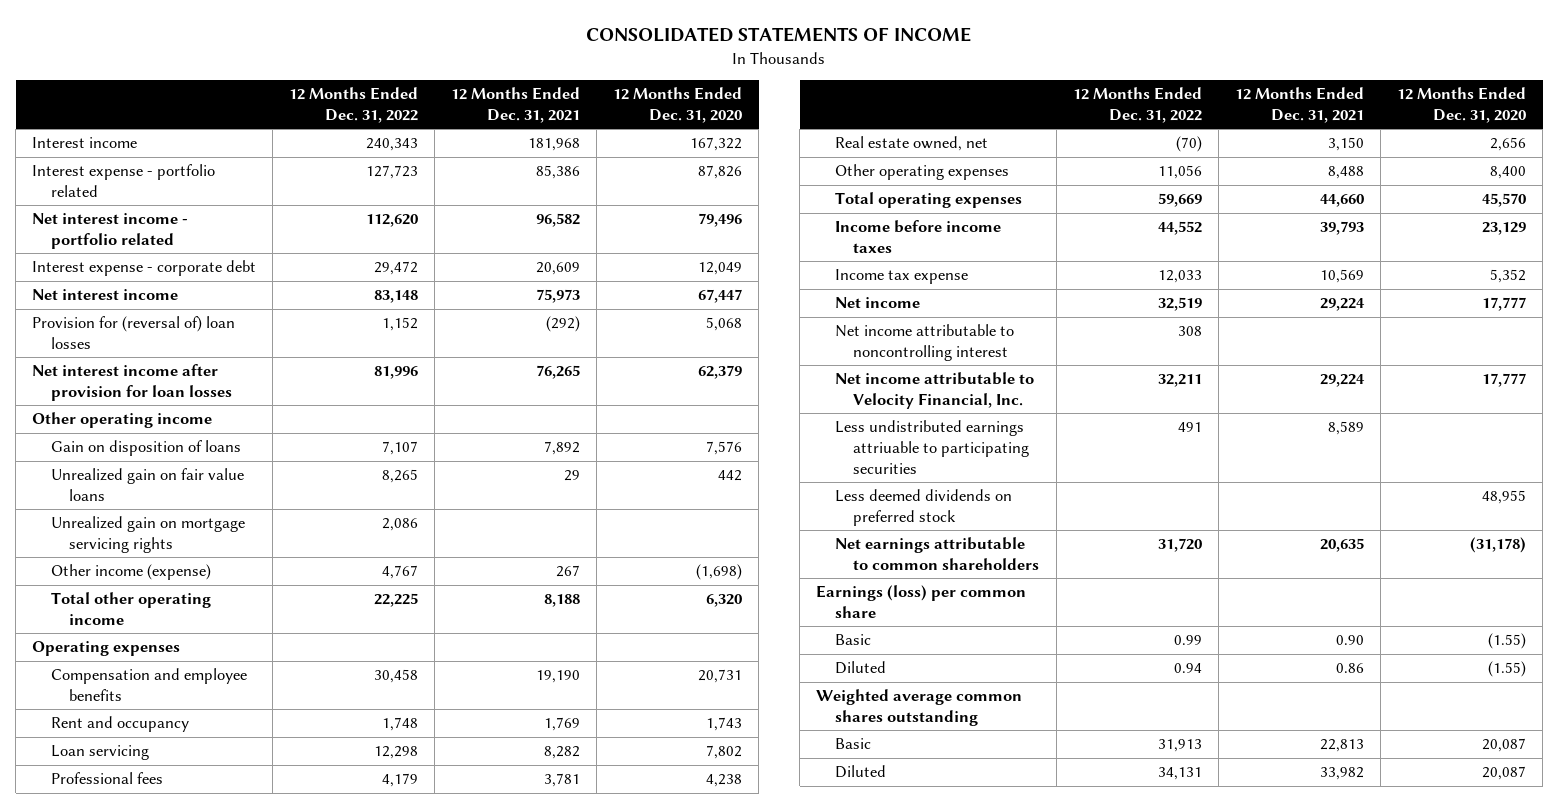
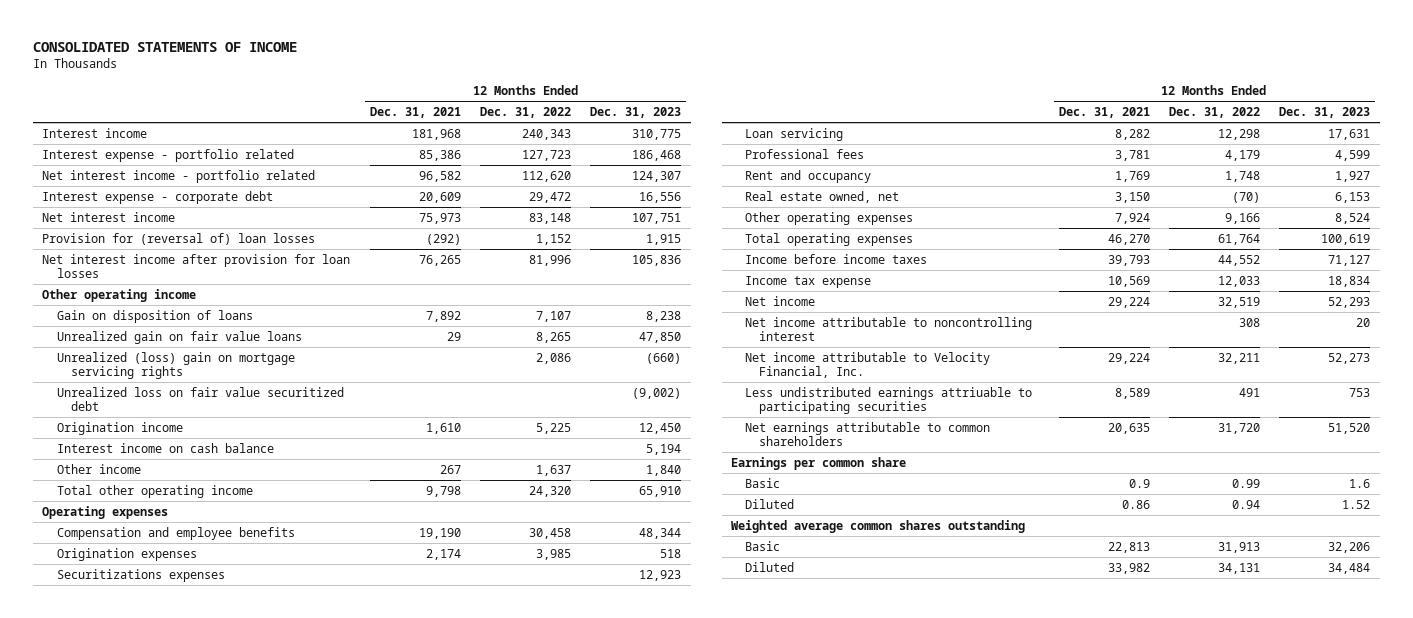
[613,87,743,123] 12 Months Ended Dec. 31, 2020 -> none
none -> [590,107,682,119] Dec. 31, 2023
[50,516,245,554] Unrealized gain on mortgage servicing rights -> [56,351,295,380] Unrealized (loss) gain on mortgage servicing rights
none -> [56,386,344,412] Unrealized loss on fair value securitized debt
none -> [56,421,183,435] Origination income
none -> [56,442,274,453] Interest income on cash balance
[50,564,211,581] Other income (expense) -> [56,463,141,474] Other income
[382,565,419,580] 4,767 -> [536,464,572,476] 1,637
[374,593,419,608] 22,225 -> [529,485,572,497] 24,320
[544,594,581,608] 8,188 -> [425,485,461,497] 9,798
none -> [56,547,197,561] Origination expenses
none -> [56,568,225,582] Securitizations expenses
[50,716,189,733] Rent and occupancy -> [745,169,872,183] Rent and occupancy
[1158,165,1203,180] 11,056 -> [1224,212,1260,224] 9,166
[1328,166,1365,180] 8,488 -> [1114,212,1150,224] 7,924
[1158,193,1203,208] 59,669 -> [1217,233,1260,245] 61,764
[1320,194,1365,208] 44,660 -> [1107,233,1150,245] 46,270
[834,489,1012,527] Less deemed dividends on preferred stock -> none
[816,585,1027,619] Earnings (loss) per common share -> [731,456,907,470] Earnings per common share
[1336,635,1365,646] 0.90 -> [1128,478,1150,488] 0.9

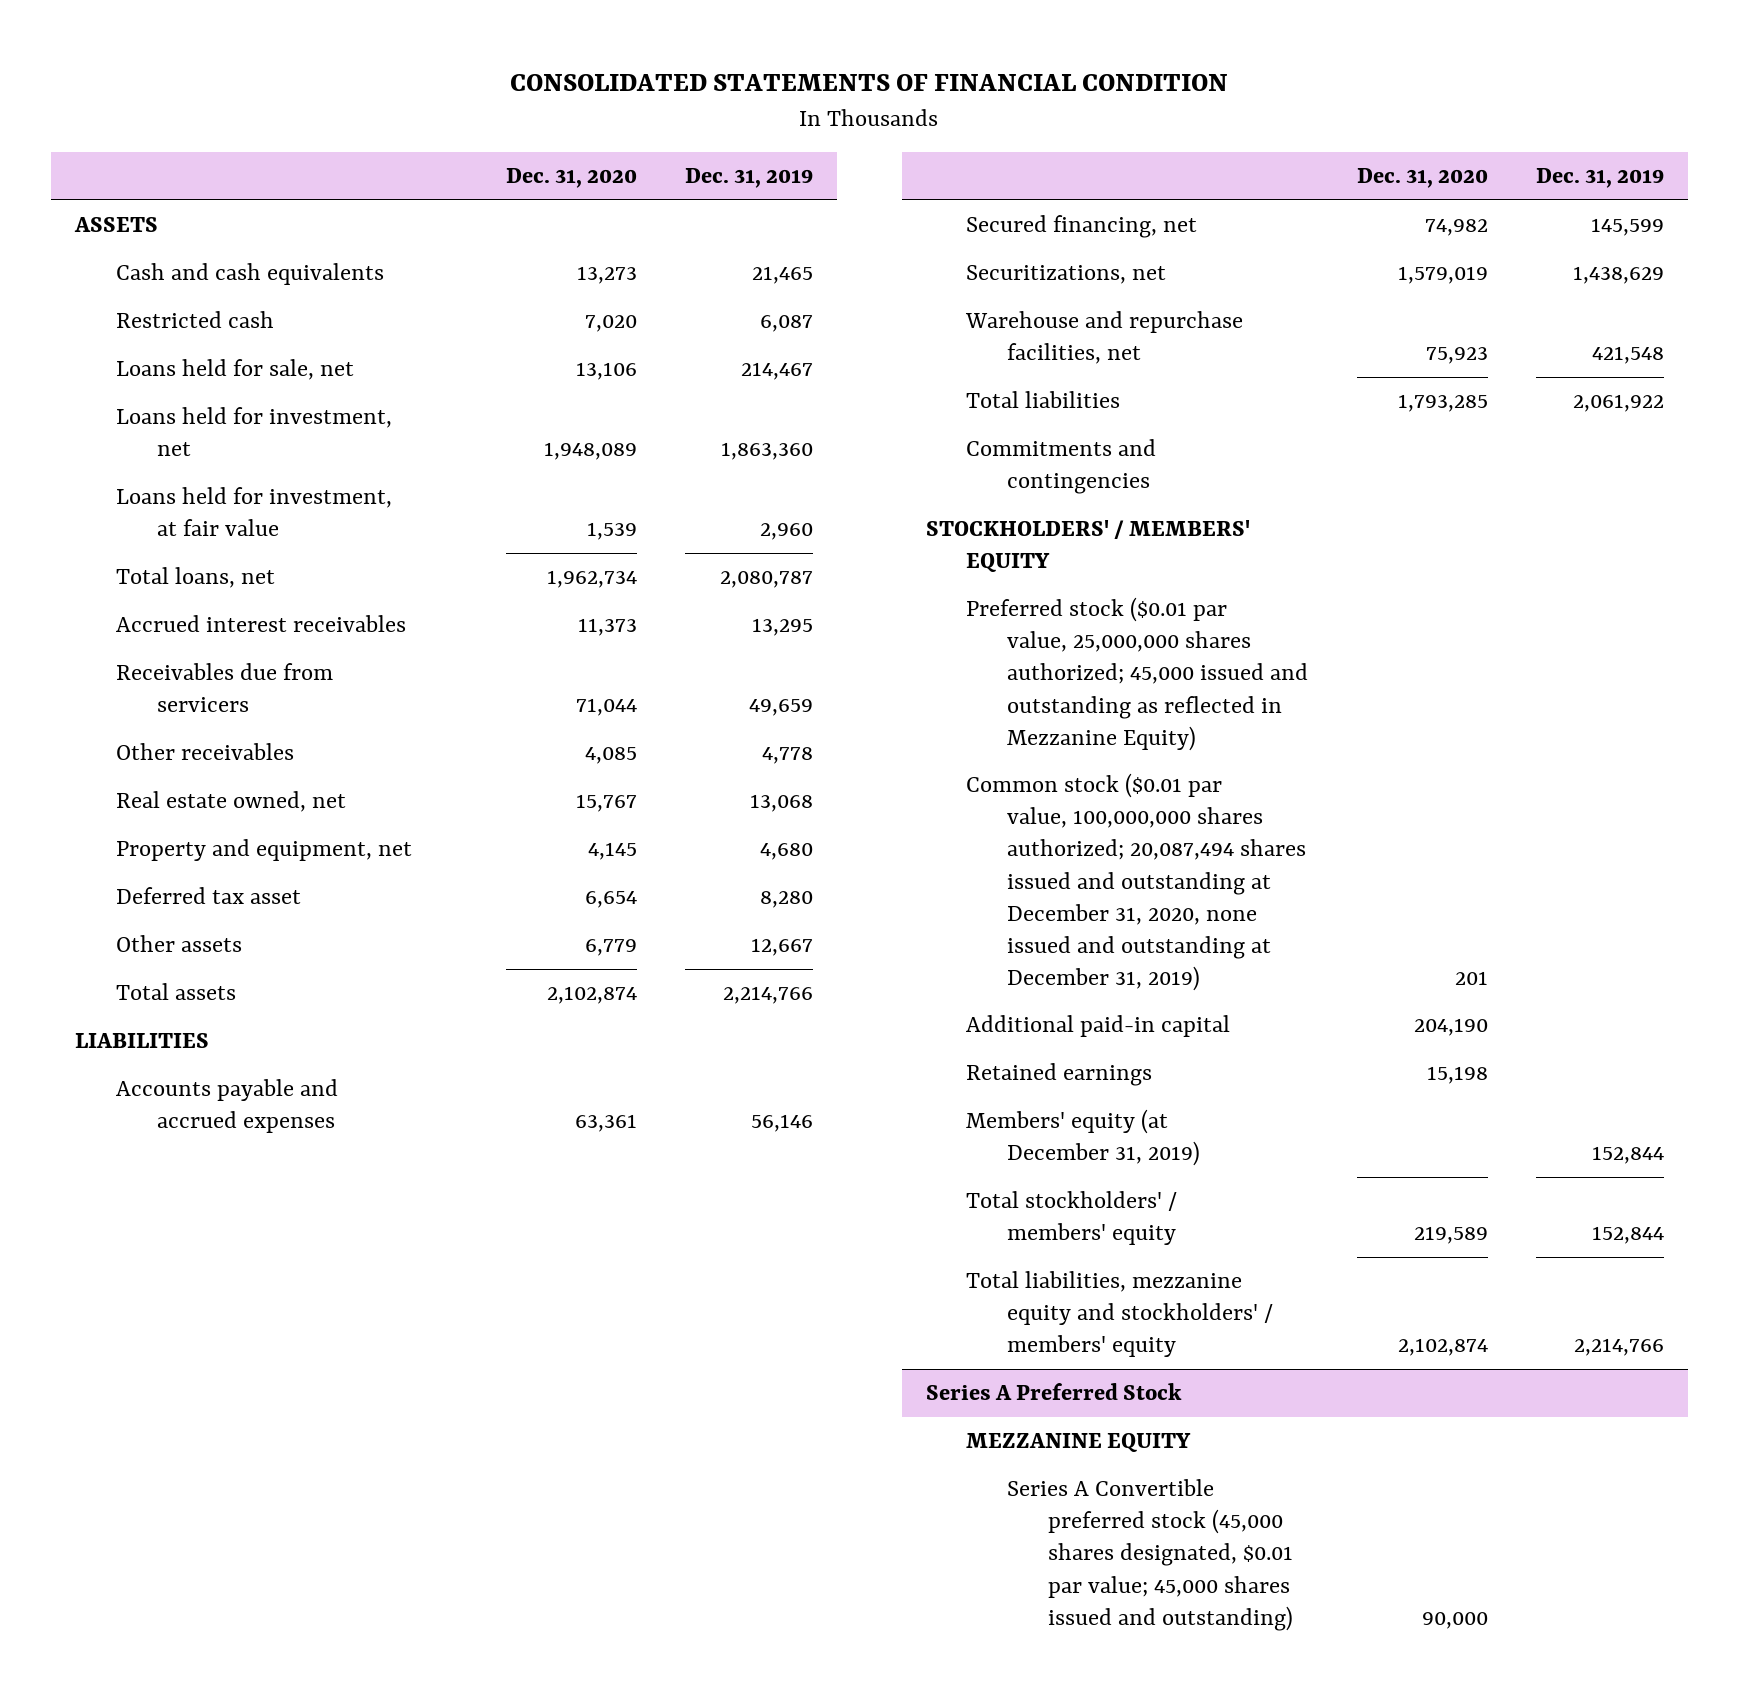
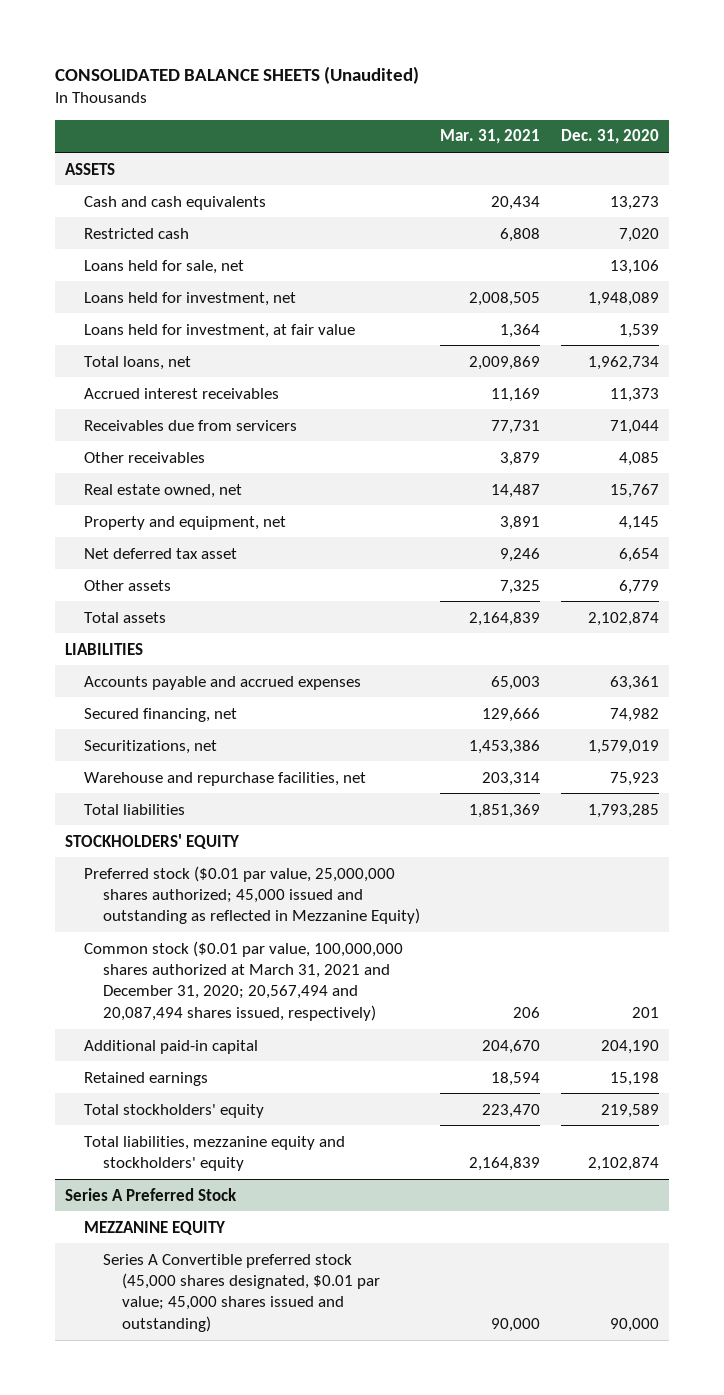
[510,73,1229,91] CONSOLIDATED STATEMENTS OF FINANCIAL CONDITION -> [54,65,419,84] CONSOLIDATED BALANCE SHEETS (Unaudited)
[684,168,813,189] Dec. 31, 2019 -> none
none -> [440,129,541,145] Mar. 31, 2021
[115,887,301,905] Deferred tax asset -> [84,547,238,559] Net deferred tax asset
[966,439,1157,495] Commitments and contingencies -> none
[925,520,1250,573] STOCKHOLDERS' / MEMBERS' EQUITY -> [65,833,240,849] STOCKHOLDERS' EQUITY
[966,773,1307,991] Common stock ($0.01 par value, 100,000,000 shares authorized; 20,087,494 shares issued and outstanding at December 31, 2020, none issued and outstanding at December 31, 2019) -> [84,940,404,1021] Common stock ($0.01 par value, 100,000,000 shares authorized at March 31, 2021 and December 31, 2020; 20,567,494 and 20,087,494 shares issued, respectively)
[966,1109,1201,1167] Members' equity (at December 31, 2019) -> none
[966,1191,1178,1246] Total stockholders' / members' equity -> [84,1103,265,1118] Total stockholders' equity
[966,1271,1274,1358] Total liabilities, mezzanine equity and stockholders' / members' equity -> [84,1135,346,1172] Total liabilities, mezzanine equity and stockholders' equity

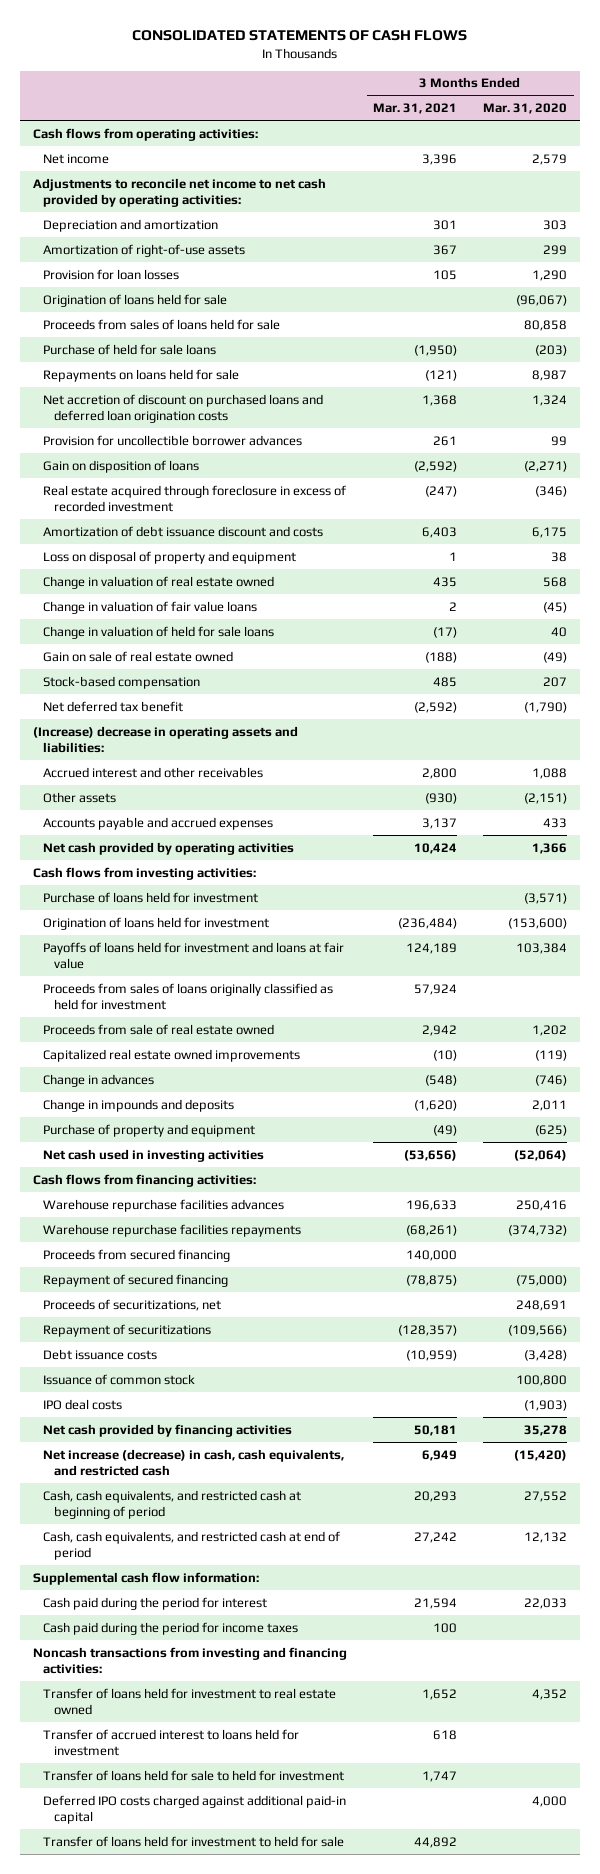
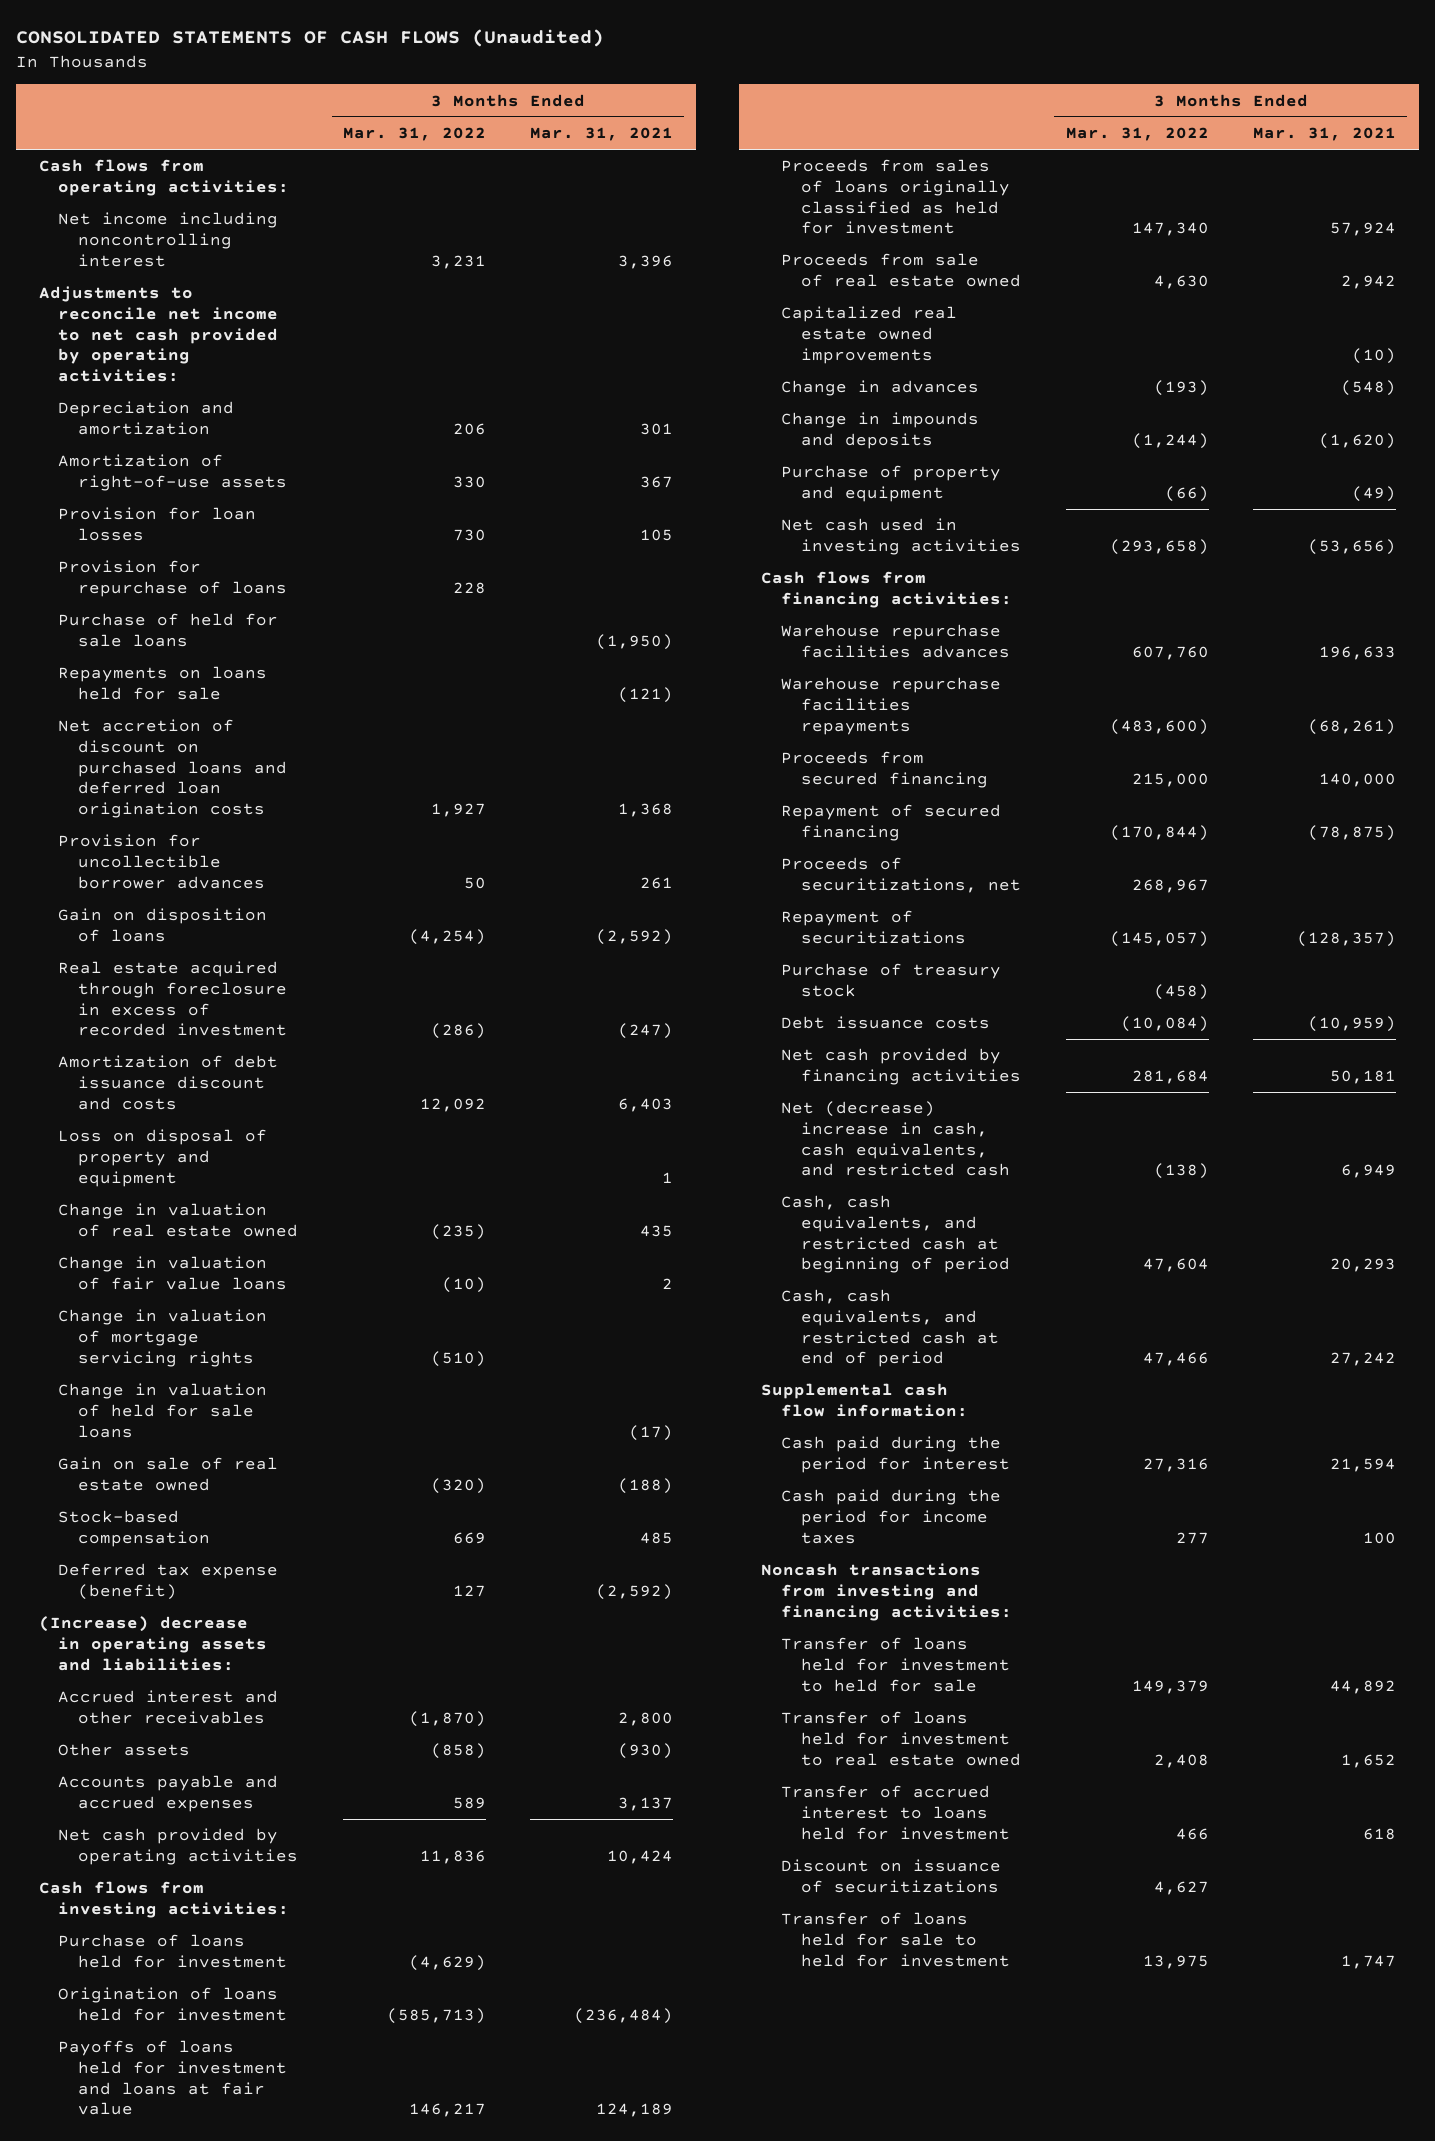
[132,30,468,42] CONSOLIDATED STATEMENTS OF CASH FLOWS -> [16,29,605,48] CONSOLIDATED STATEMENTS OF CASH FLOWS (Unaudited)
[483,102,568,114] Mar. 31, 2020 -> none
none -> [342,126,486,141] Mar. 31, 2022
[43,153,110,164] Net income -> [58,212,279,267] Net income including noncontrolling interest
[43,293,228,307] Origination of loans held for sale -> none
[43,318,281,330] Proceeds from sales of loans held for sale -> none
none -> [58,560,288,598] Provision for repurchase of loans
none -> [58,1309,268,1367] Change in valuation of mortgage servicing rights
[43,700,184,712] Net deferred tax benefit -> [58,1563,279,1601] Deferred tax expense (benefit)
none -> [781,963,1002,998] Purchase of treasury stock
[43,1373,196,1385] Issuance of common stock -> none
[43,1398,123,1410] IPO deal costs -> none
[43,1448,345,1477] Net increase (decrease) in cash, cash equivalents, and restricted cash -> [781,1101,1010,1177] Net (decrease) increase in cash, cash equivalents, and restricted cash
[43,1835,345,1847] Transfer of loans held for investment to held for sale -> [781,1637,1010,1692] Transfer of loans held for investment to held for sale
none -> [781,1859,1002,1894] Discount on issuance of securitizations
[43,1794,347,1825] Deferred IPO costs charged against additional paid-in capital -> none

